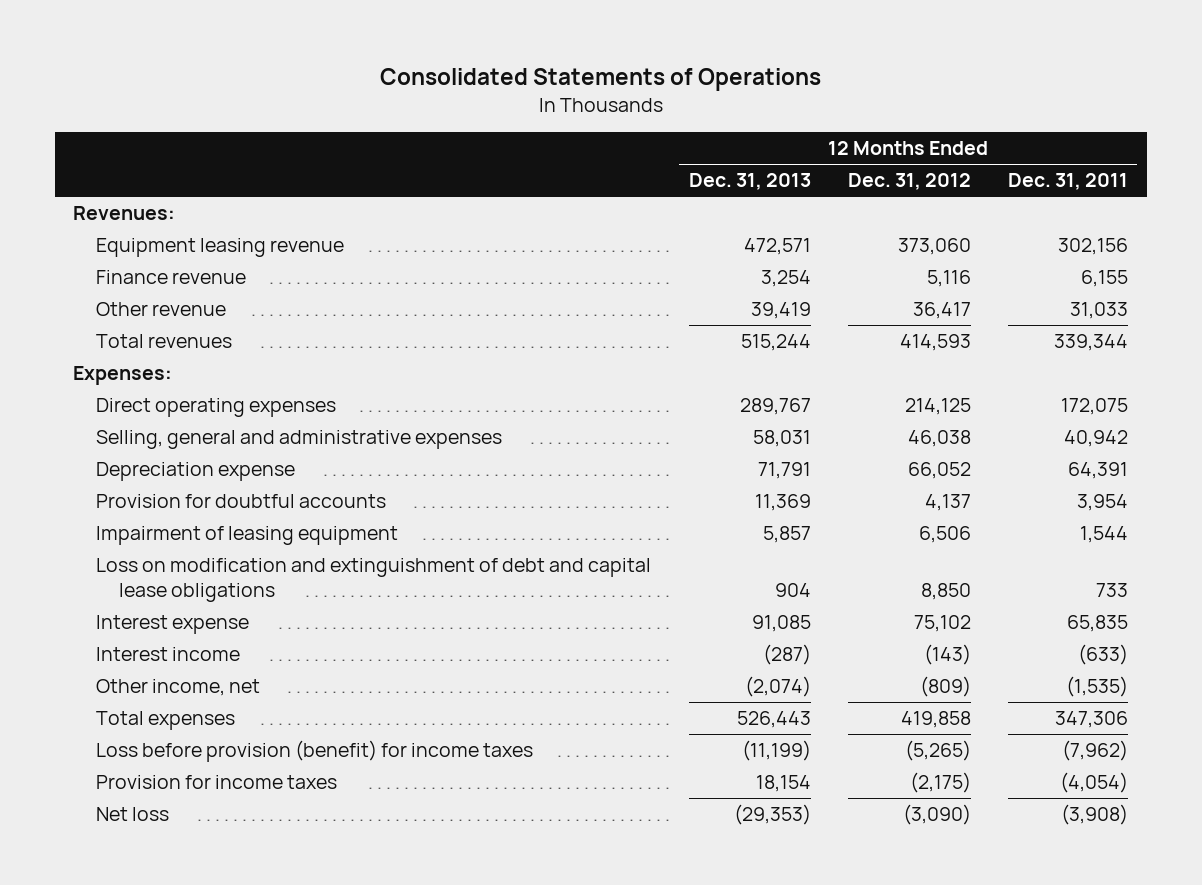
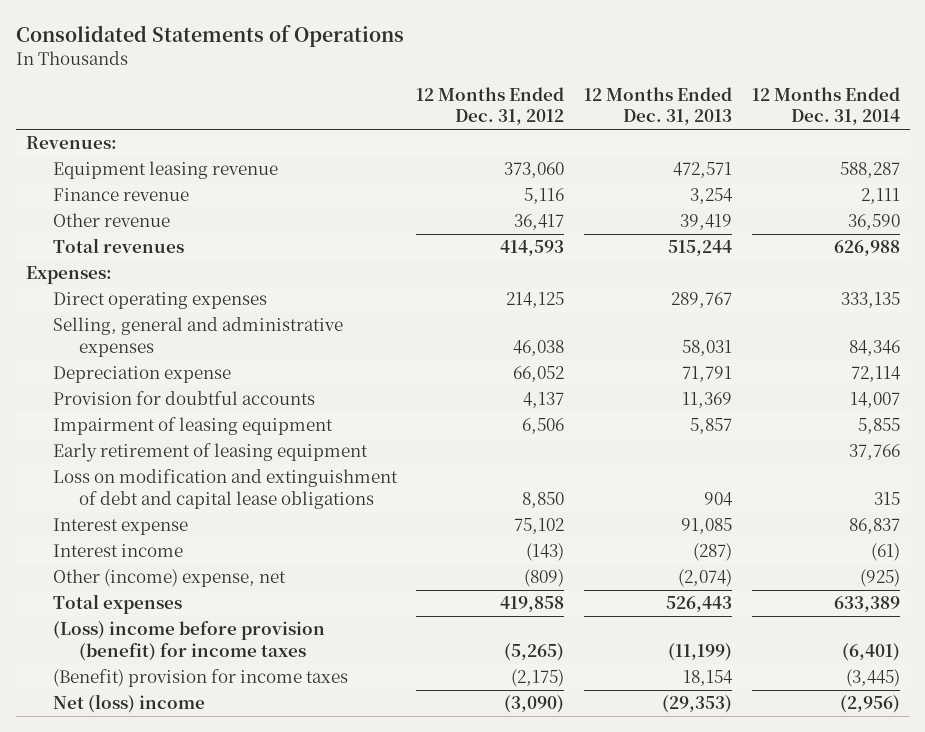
[1008,173,1129,191] Dec. 31, 2011 -> none
none -> [751,86,900,126] 12 Months Ended Dec. 31, 2014
none -> [52,443,368,463] Early retirement of leasing equipment
[96,679,261,697] Other income, net -> [52,569,286,588] Other (income) expense, net
[96,740,534,763] Loss before provision (benefit) for income taxes -> [52,621,325,661] (Loss) income before provision (benefit) for income taxes
[96,775,338,790] Provision for income taxes -> [52,669,348,688] (Benefit) provision for income taxes
[96,807,170,822] Net loss -> [52,694,205,714] Net (loss) income

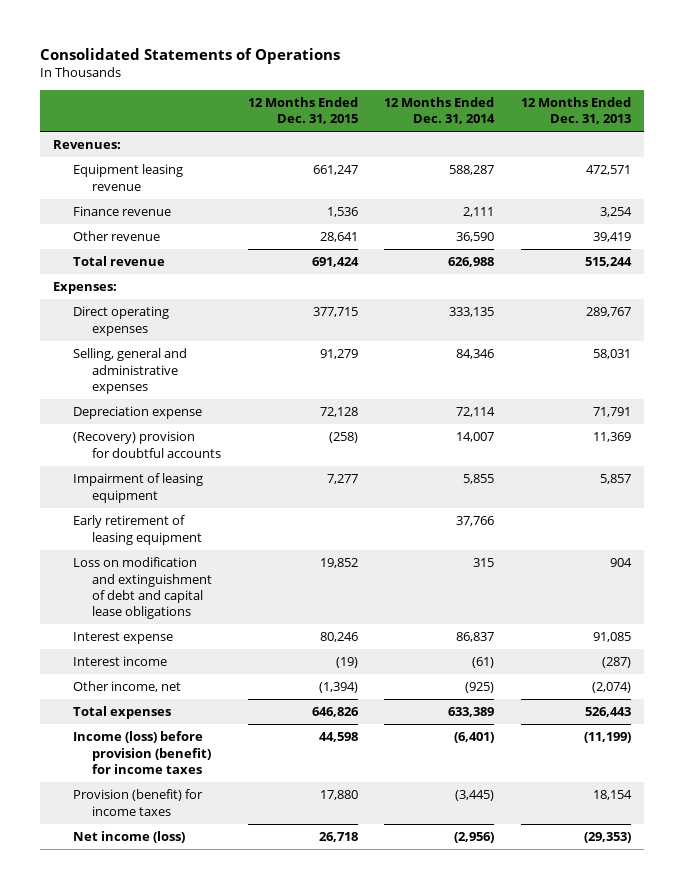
[416,86,565,126] 12 Months Ended Dec. 31, 2012 -> none
none -> [247,96,358,125] 12 Months Ended Dec. 31, 2015
[52,238,184,254] Total revenues -> [72,256,165,267] Total revenue
[52,391,315,406] Provision for doubtful accounts -> [72,431,222,458] (Recovery) provision for doubtful accounts
[52,569,286,588] Other (income) expense, net -> [72,681,181,693] Other income, net
[52,621,325,661] (Loss) income before provision (benefit) for income taxes -> [72,731,212,774] Income (loss) before provision (benefit) for income taxes
[52,669,348,688] (Benefit) provision for income taxes -> [72,789,203,816] Provision (benefit) for income taxes
[52,694,205,714] Net (loss) income -> [72,831,185,844] Net income (loss)

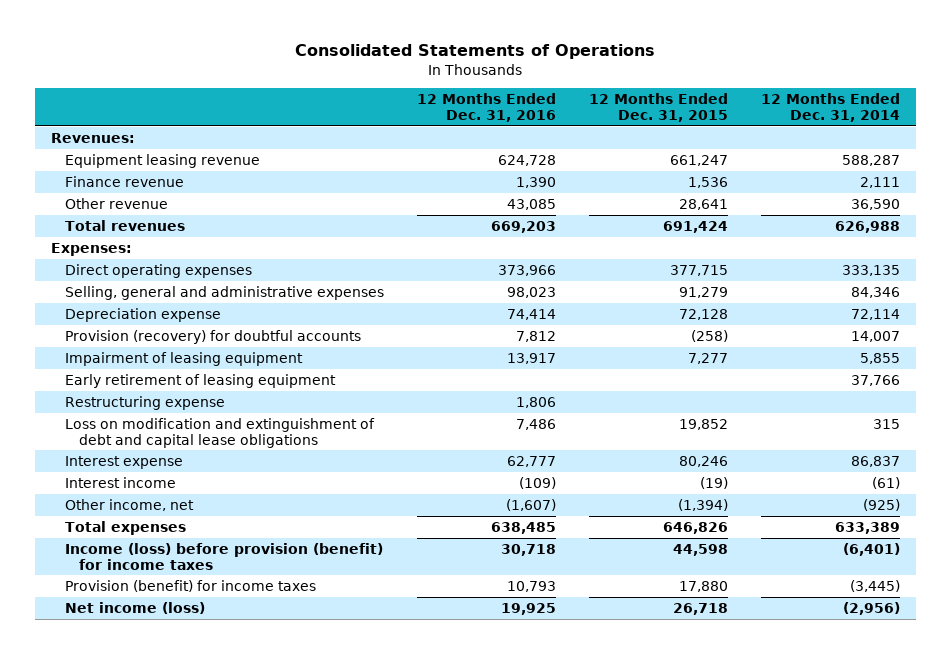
[520,96,631,125] 12 Months Ended Dec. 31, 2013 -> none
none -> [416,93,556,123] 12 Months Ended Dec. 31, 2016
[72,256,165,267] Total revenue -> [65,219,186,231] Total revenues
[72,431,222,458] (Recovery) provision for doubtful accounts -> [65,329,362,344] Provision (recovery) for doubtful accounts
none -> [65,395,226,410] Restructuring expense

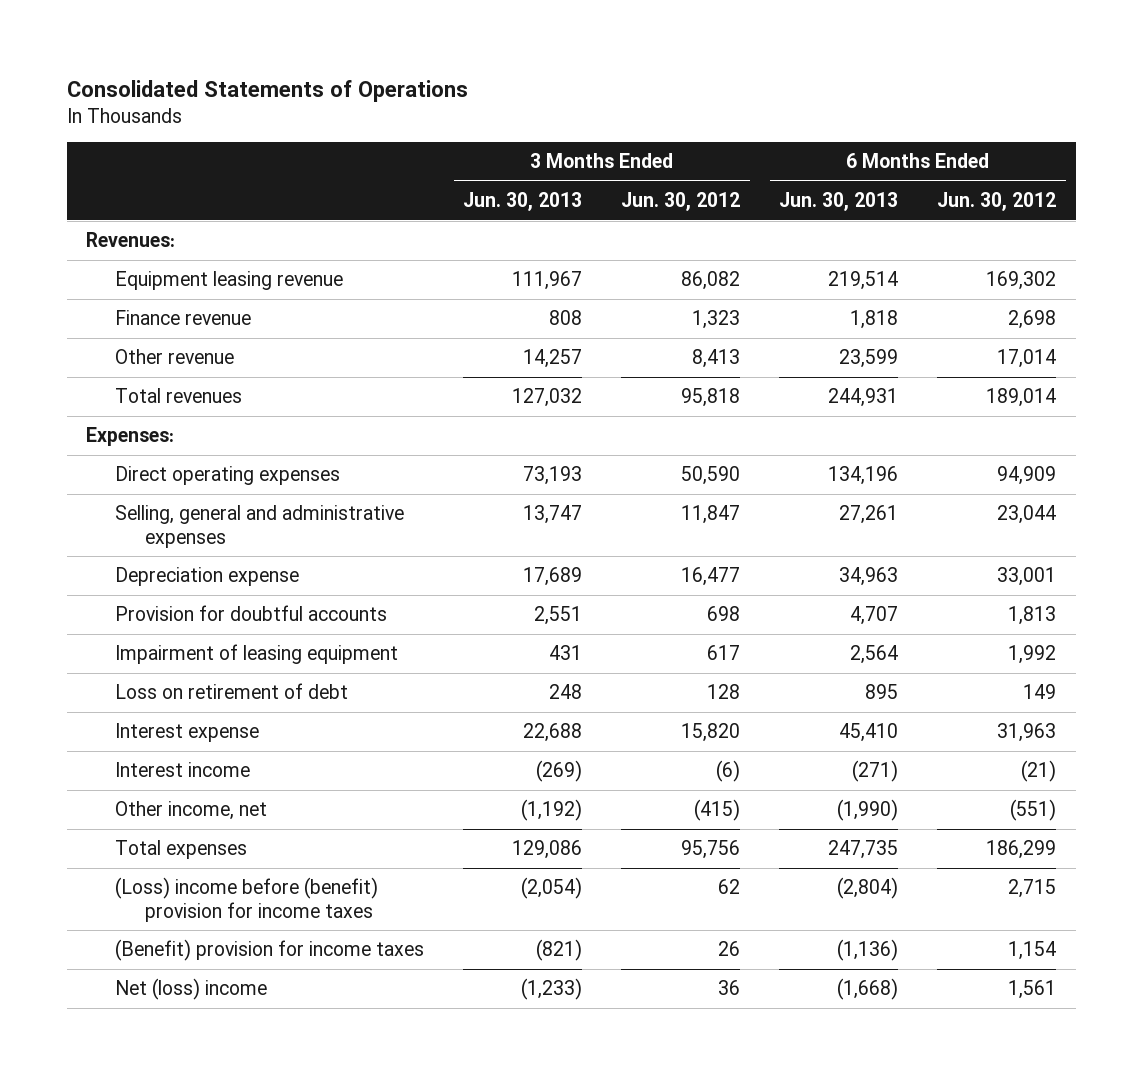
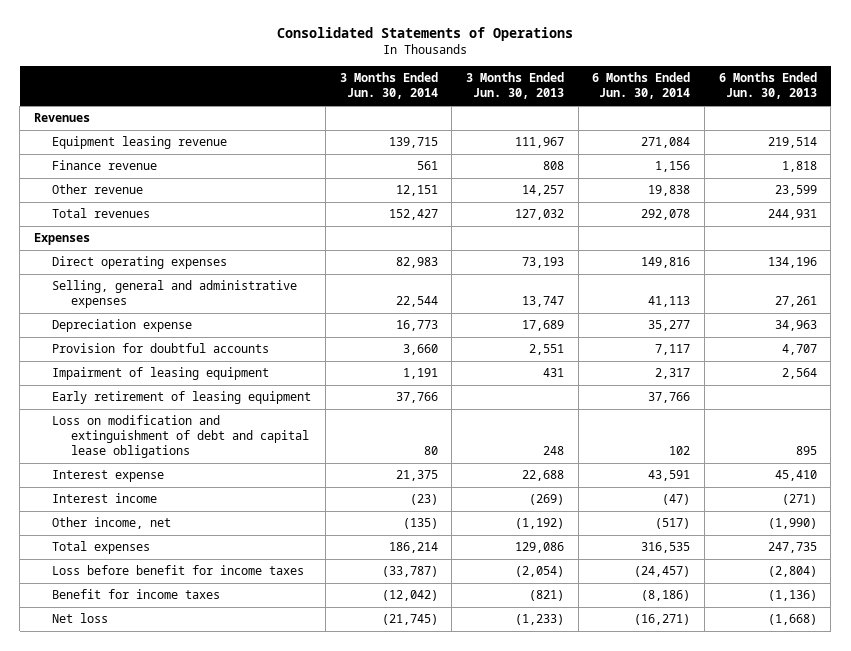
[621,192,741,212] Jun. 30, 2012 -> none
[937,192,1057,212] Jun. 30, 2012 -> none
none -> [339,72,438,100] 3 Months Ended Jun. 30, 2014
none -> [592,72,691,100] 6 Months Ended Jun. 30, 2014
[86,232,176,248] Revenues: -> [33,113,90,123] Revenues
[86,427,175,447] Expenses: -> [33,233,90,246] Expenses
none -> [52,391,312,405] Early retirement of leasing equipment
[115,683,349,700] Loss on retirement of debt -> [52,415,309,459] Loss on modification and extinguishment of debt and capital lease obligations
[115,877,379,922] (Loss) income before (benefit) provision for income taxes -> [52,565,305,576] Loss before benefit for income taxes
[115,939,425,962] (Benefit) provision for income taxes -> [52,589,221,600] Benefit for income taxes
[115,978,268,1001] Net (loss) income -> [52,613,109,624] Net loss

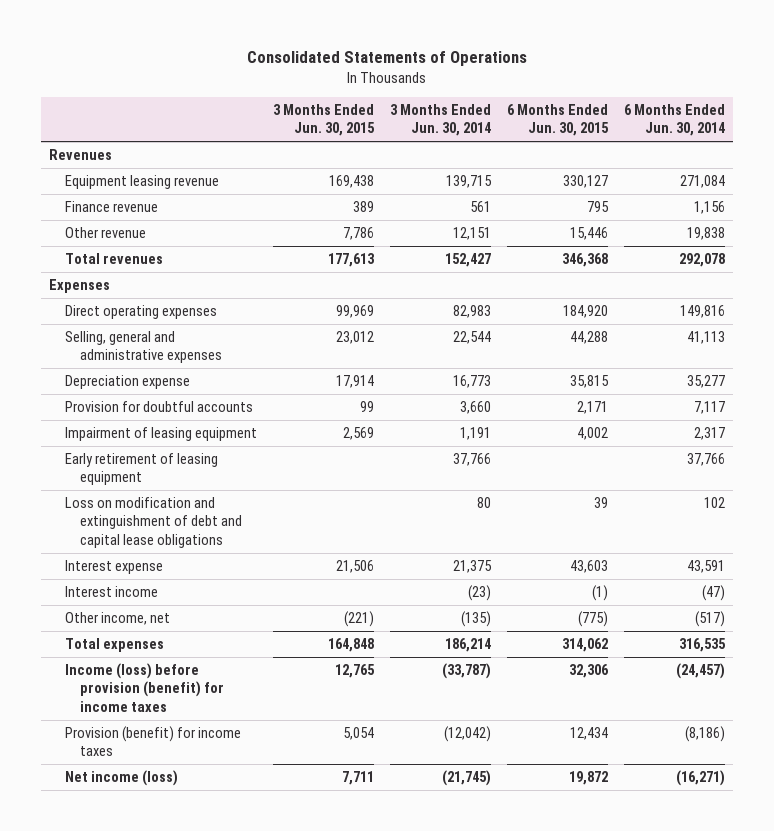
[466,72,565,100] 3 Months Ended Jun. 30, 2013 -> none
[718,72,817,100] 6 Months Ended Jun. 30, 2013 -> none
none -> [272,104,375,137] 3 Months Ended Jun. 30, 2015
none -> [507,104,610,137] 6 Months Ended Jun. 30, 2015
[52,565,305,576] Loss before benefit for income taxes -> [64,663,225,712] Income (loss) before provision (benefit) for income taxes
[52,589,221,600] Benefit for income taxes -> [64,726,241,757] Provision (benefit) for income taxes
[52,613,109,624] Net loss -> [64,770,178,787] Net income (loss)

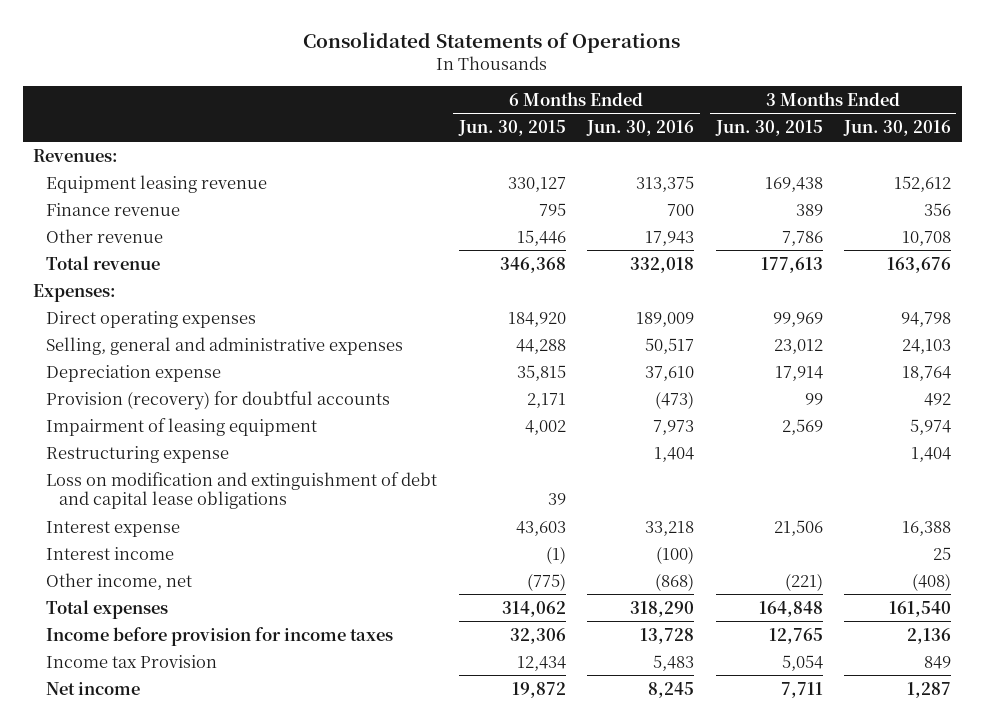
[389,104,491,137] 3 Months Ended Jun. 30, 2014 -> none
[624,104,726,137] 6 Months Ended Jun. 30, 2014 -> none
none -> [586,120,695,137] Jun. 30, 2016
none -> [843,120,952,137] Jun. 30, 2016
[48,149,112,161] Revenues -> [33,148,119,162] Revenues:
[64,253,163,265] Total revenues -> [46,255,161,270] Total revenue
[48,279,110,294] Expenses -> [33,283,117,302] Expenses:
[64,401,253,413] Provision for doubtful accounts -> [46,390,391,410] Provision (recovery) for doubtful accounts
[64,453,218,486] Early retirement of leasing equipment -> none
none -> [46,445,230,463] Restructuring expense
[64,663,225,712] Income (loss) before provision (benefit) for income taxes -> [46,626,394,646] Income before provision for income taxes
[64,726,241,757] Provision (benefit) for income taxes -> [46,654,218,668] Income tax Provision
[64,770,178,787] Net income (loss) -> [46,681,141,695] Net income

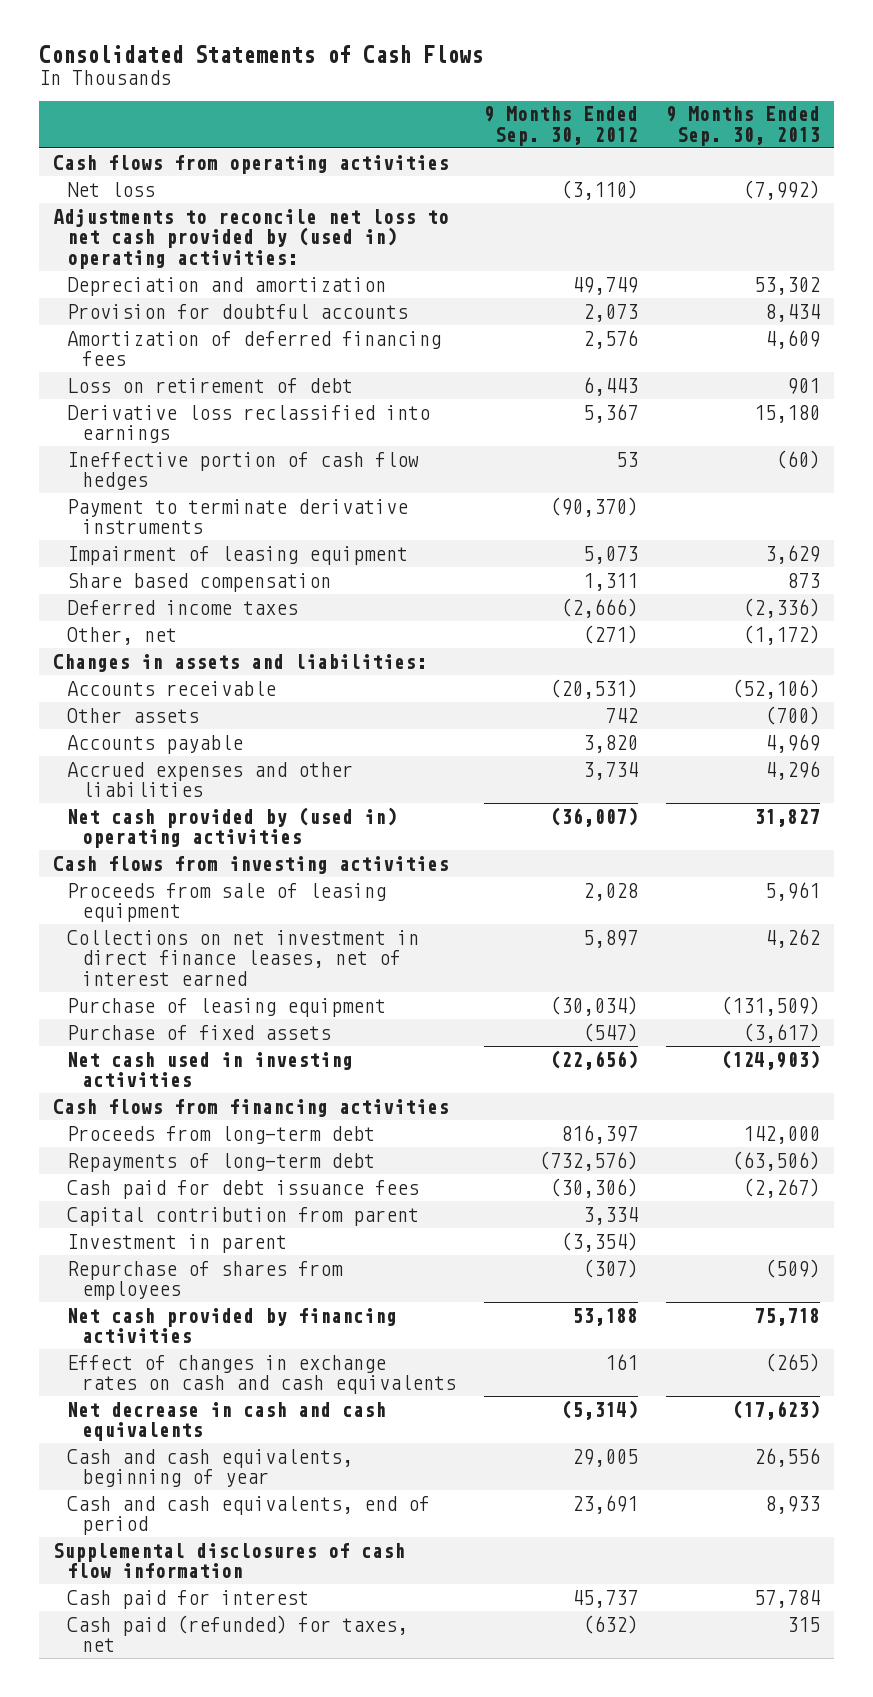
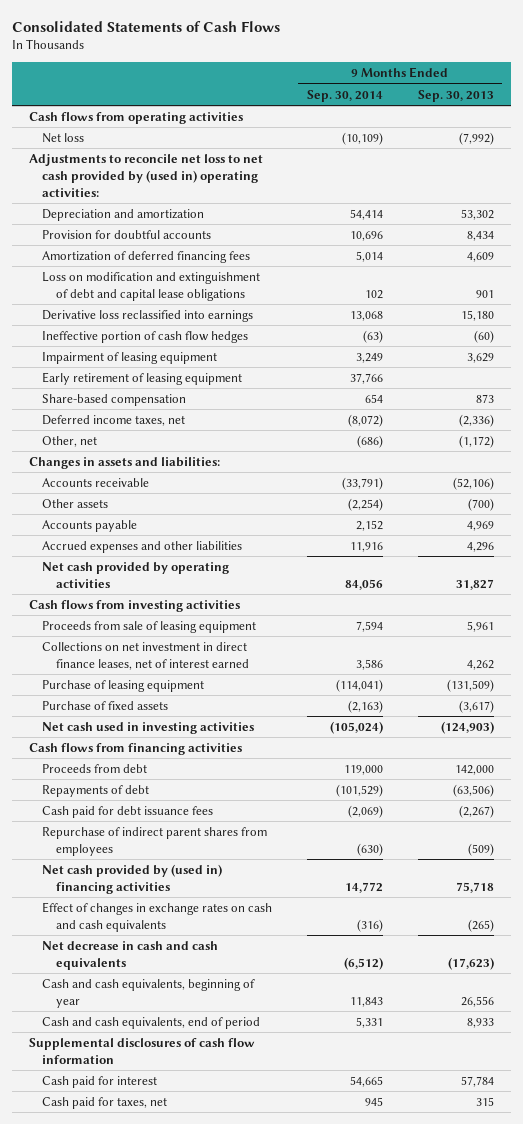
[484,106,639,146] 9 Months Ended Sep. 30, 2012 -> none
none -> [307,89,384,102] Sep. 30, 2014
[67,377,354,393] Loss on retirement of debt -> none
none -> [42,271,261,301] Loss on modification and extinguishment of debt and capital lease obligations
[67,498,409,535] Payment to terminate derivative instruments -> none
none -> [42,371,243,385] Early retirement of leasing equipment
[67,572,332,592] Share based compensation -> [42,393,187,406] Share-based compensation
[67,599,299,615] Deferred income taxes -> [42,414,186,426] Deferred income taxes, net
[67,806,398,849] Net cash provided by (used in) operating activities -> [42,561,230,588] Net cash provided by operating activities
[67,1125,376,1144] Proceeds from long-term debt -> [42,763,148,773] Proceeds from debt
[67,1152,376,1172] Repayments of long-term debt -> [42,784,150,797] Repayments of debt
[67,1206,420,1226] Capital contribution from parent -> none
[67,1233,288,1253] Investment in parent -> none
[67,1260,344,1301] Repurchase of shares from employees -> [42,826,268,856] Repurchase of indirect parent shares from employees
[67,1307,398,1344] Net cash provided by financing activities -> [42,863,223,894] Net cash provided by (used in) financing activities
[67,1614,409,1653] Cash paid (refunded) for taxes, net -> [42,1096,168,1109] Cash paid for taxes, net

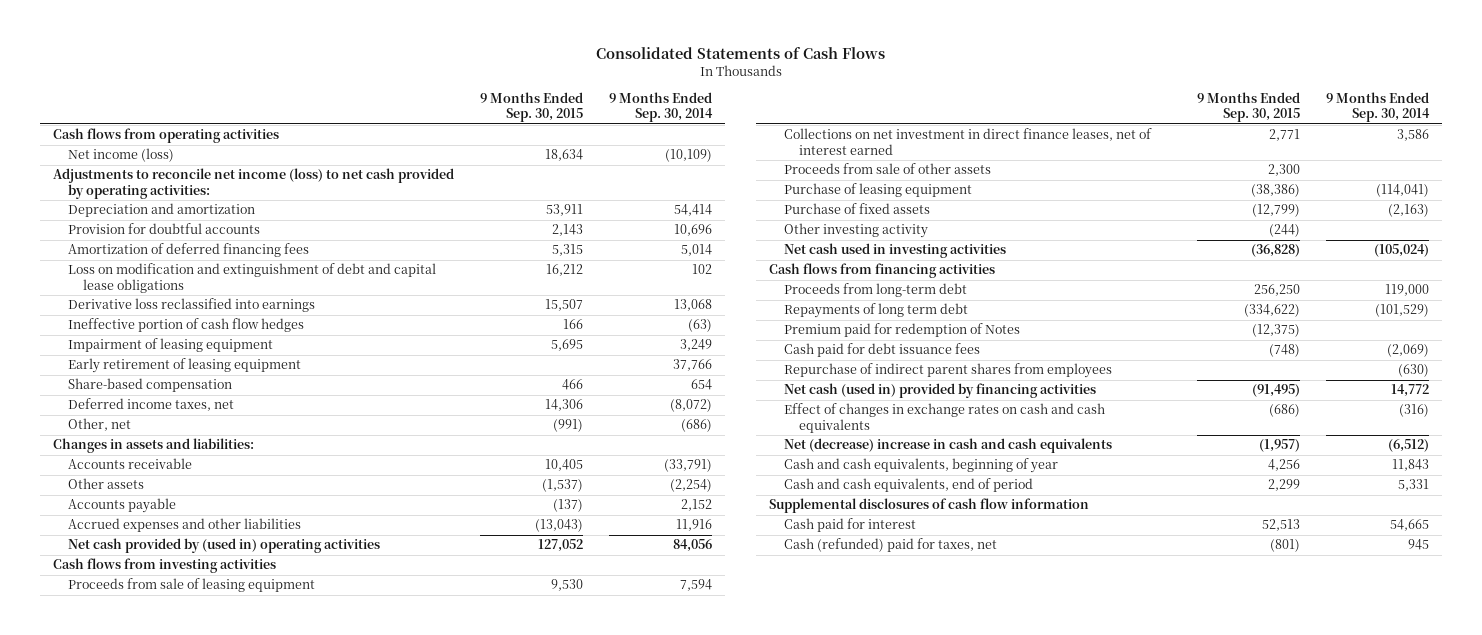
[417,89,494,102] Sep. 30, 2013 -> none
none -> [479,91,583,123] 9 Months Ended Sep. 30, 2015
[42,132,85,143] Net loss -> [67,148,174,163] Net income (loss)
[28,153,263,197] Adjustments to reconcile net loss to net cash provided by (used in) operating activities: -> [52,168,454,199] Adjustments to reconcile net income (loss) to net cash provided by operating activities:
[42,561,230,588] Net cash provided by operating activities -> [67,538,380,554] Net cash provided by (used in) operating activities
none -> [784,163,992,175] Proceeds from sale of other assets
none -> [784,223,929,239] Other investing activity
[42,763,148,773] Proceeds from debt -> [784,283,968,298] Proceeds from long-term debt
[42,784,150,797] Repayments of debt -> [784,303,969,319] Repayments of long term debt
none -> [784,323,1021,338] Premium paid for redemption of Notes
[42,863,223,894] Net cash provided by (used in) financing activities -> [784,383,1097,399] Net cash (used in) provided by financing activities
[42,940,219,970] Net decrease in cash and cash equivalents -> [784,438,1113,454] Net (decrease) increase in cash and cash equivalents
[42,1096,168,1109] Cash paid for taxes, net -> [784,538,998,553] Cash (refunded) paid for taxes, net

